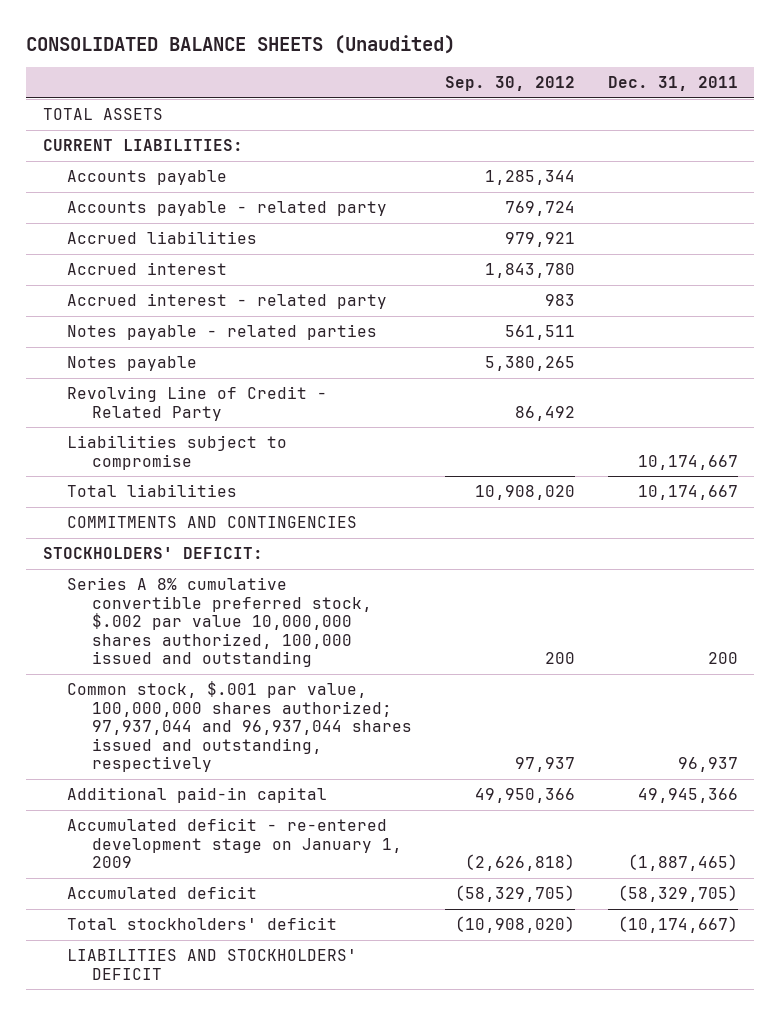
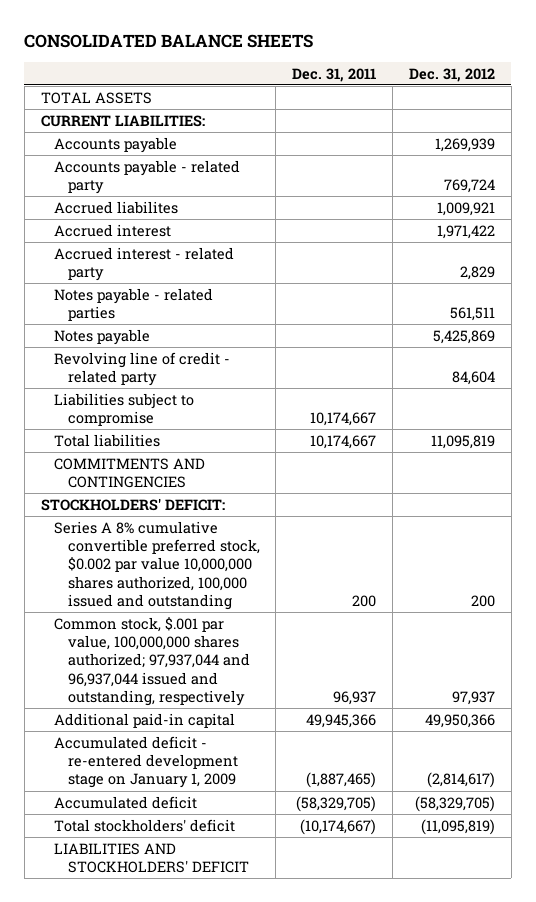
[26,34,456,54] CONSOLIDATED BALANCE SHEETS (Unaudited) -> [24,34,314,49] CONSOLIDATED BALANCE SHEETS
[444,76,575,92] Sep. 30, 2012 -> none
none -> [408,67,495,82] Dec. 31, 2012
[67,231,258,245] Accrued liabilities -> [54,200,179,214] Accrued liabilites
[67,386,328,421] Revolving Line of Credit - Related Party -> [54,351,231,387] Revolving line of credit - related party
[67,577,372,668] Series A 8% cumulative convertible preferred stock, $.002 par value 10,000,000 shares authorized, 100,000 issued and outstanding -> [54,520,260,611] Series A 8% cumulative convertible preferred stock, $0.002 par value 10,000,000 shares authorized, 100,000 issued and outstanding
[67,681,412,773] Common stock, $.001 par value, 100,000,000 shares authorized; 97,937,044 and 96,937,044 shares issued and outstanding, respectively -> [54,616,250,707] Common stock, $.001 par value, 100,000,000 shares authorized; 97,937,044 and 96,937,044 issued and outstanding, respectively

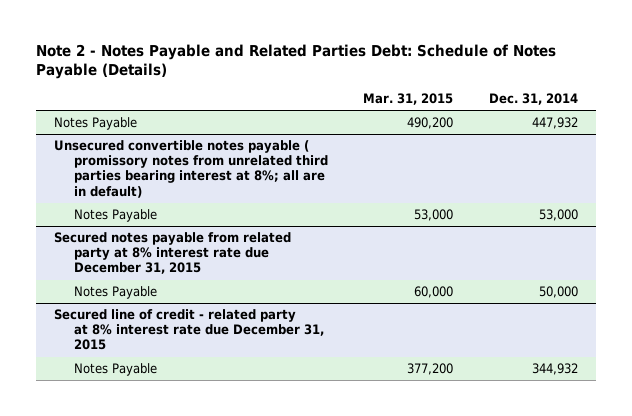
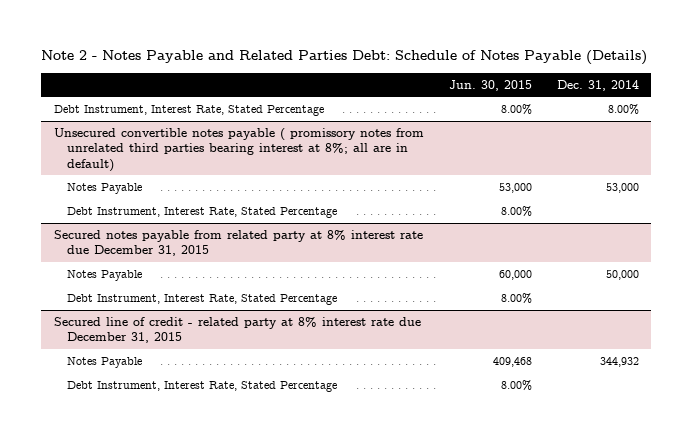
[363,93,454,106] Mar. 31, 2015 -> none
none -> [448,79,532,91] Jun. 30, 2015
[54,117,138,131] Notes Payable -> none
none -> [53,105,324,117] Debt Instrument, Interest Rate, Stated Percentage
none -> [67,207,338,219] Debt Instrument, Interest Rate, Stated Percentage
none -> [67,294,338,306] Debt Instrument, Interest Rate, Stated Percentage
none -> [67,381,338,393] Debt Instrument, Interest Rate, Stated Percentage

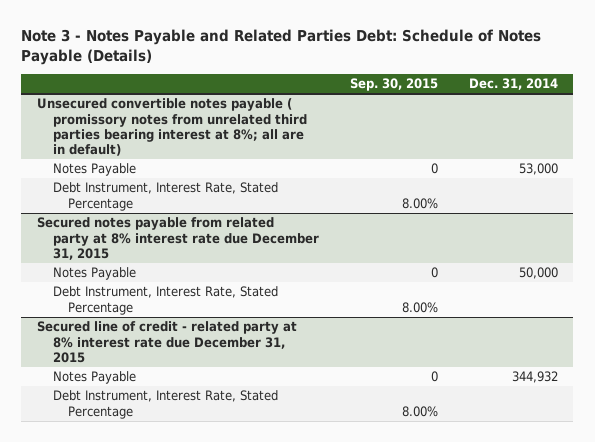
[41,50,648,66] Note 2 - Notes Payable and Related Parties Debt: Schedule of Notes Payable (Details) -> [21,29,542,66] Note 3 - Notes Payable and Related Parties Debt: Schedule of Notes Payable (Details)
[448,79,532,91] Jun. 30, 2015 -> none
none -> [349,78,438,92] Sep. 30, 2015
[53,105,324,117] Debt Instrument, Interest Rate, Stated Percentage -> none

